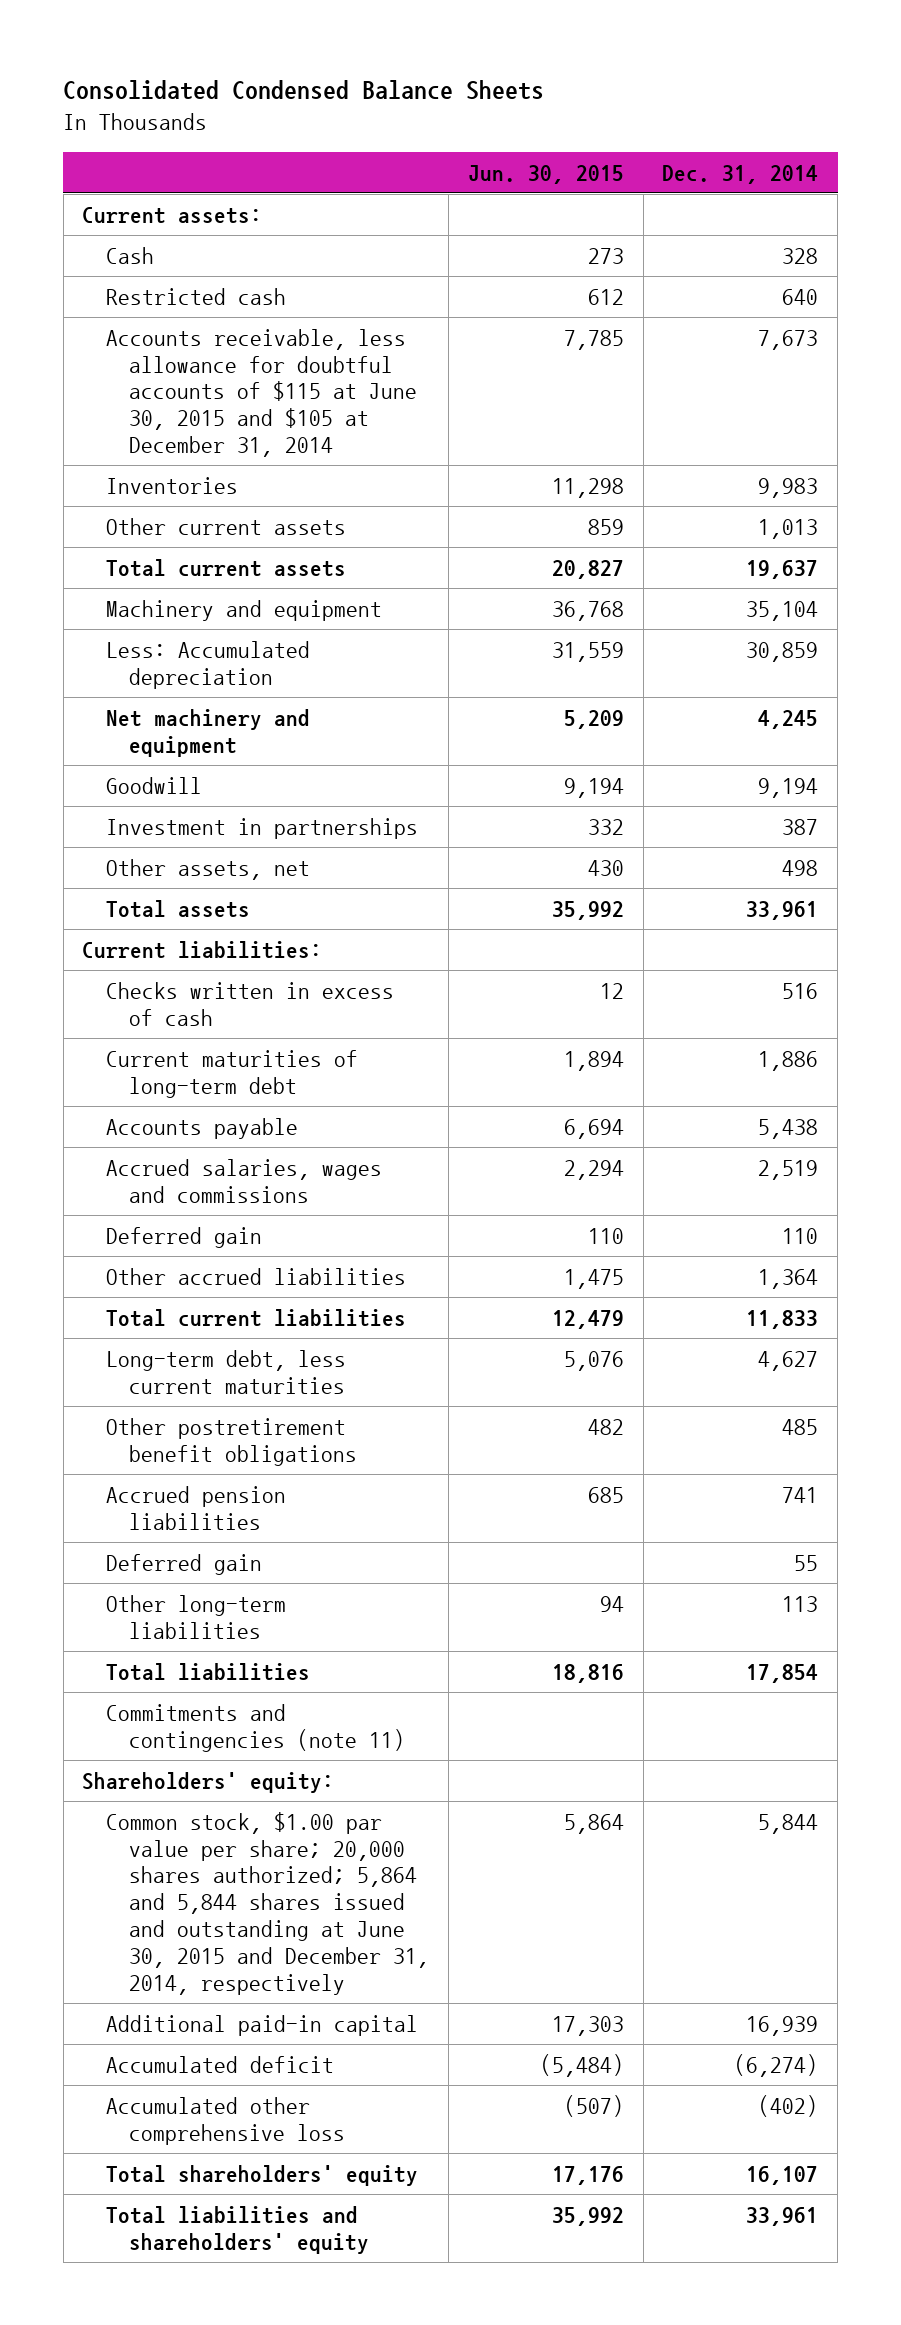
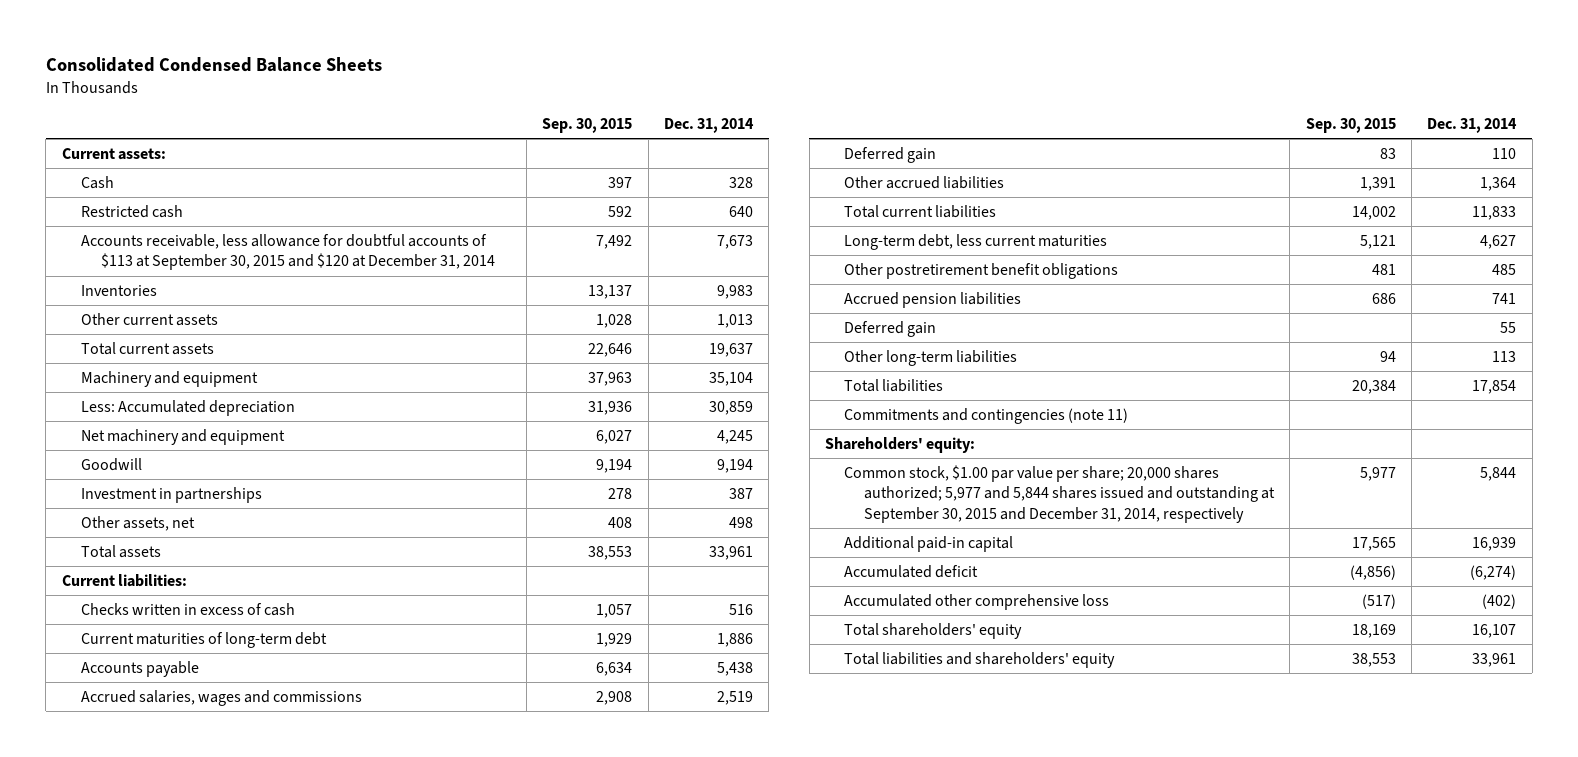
[467,164,624,184] Jun. 30, 2015 -> none
none -> [542,117,633,133] Sep. 30, 2015
[105,328,418,458] Accounts receivable, less allowance for doubtful accounts of $115 at June 30, 2015 and $105 at December 31, 2014 -> [81,233,495,271] Accounts receivable, less allowance for doubtful accounts of $113 at September 30, 2015 and $120 at December 31, 2014
[105,1811,430,1995] Common stock, $1.00 par value per share; 20,000 shares authorized; 5,864 and 5,844 shares issued and outstanding at June 30, 2015 and December 31, 2014, respectively -> [844,464,1275,523] Common stock, $1.00 par value per share; 20,000 shares authorized; 5,977 and 5,844 shares issued and outstanding at September 30, 2015 and December 31, 2014, respectively

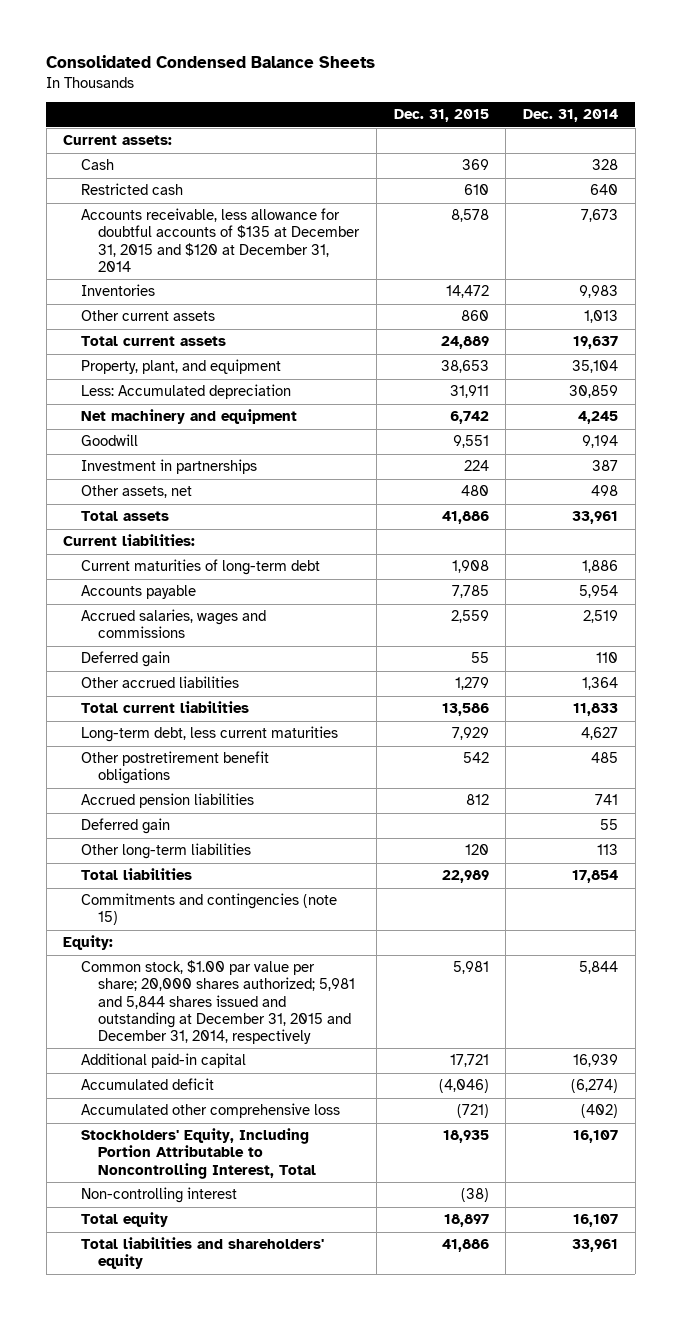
[542,117,633,133] Sep. 30, 2015 -> none
none -> [393,109,489,123] Dec. 31, 2015
[81,233,495,271] Accounts receivable, less allowance for doubtful accounts of $113 at September 30, 2015 and $120 at December 31, 2014 -> [80,208,361,272] Accounts receivable, less allowance for doubtful accounts of $135 at December 31, 2015 and $120 at December 31, 2014
[81,370,259,387] Machinery and equipment -> [80,359,281,375] Property, plant, and equipment
[81,602,296,616] Checks written in excess of cash -> none
[716,661,753,676] 5,438 -> [579,585,619,599] 5,954
[844,407,1129,424] Commitments and contingencies (note 11) -> [80,893,337,926] Commitments and contingencies (note 15)
[825,436,976,453] Shareholders' equity: -> [63,935,114,951] Equity:
[844,464,1275,523] Common stock, $1.00 par value per share; 20,000 shares authorized; 5,977 and 5,844 shares issued and outstanding at September 30, 2015 and December 31, 2014, respectively -> [80,960,356,1044] Common stock, $1.00 par value per share; 20,000 shares authorized; 5,981 and 5,844 shares issued and outstanding at December 31, 2015 and December 31, 2014, respectively
none -> [80,1128,317,1179] Stockholders' Equity, Including Portion Attributable to Noncontrolling Interest, Total
none -> [80,1187,237,1204] Non-controlling interest
[844,622,1023,639] Total shareholders' equity -> [80,1212,168,1228] Total equity

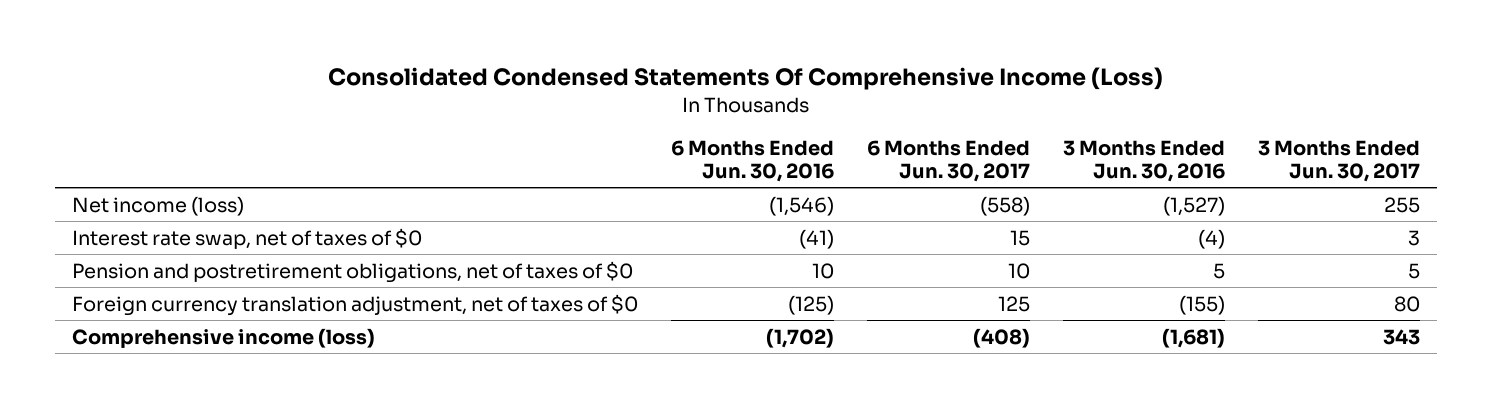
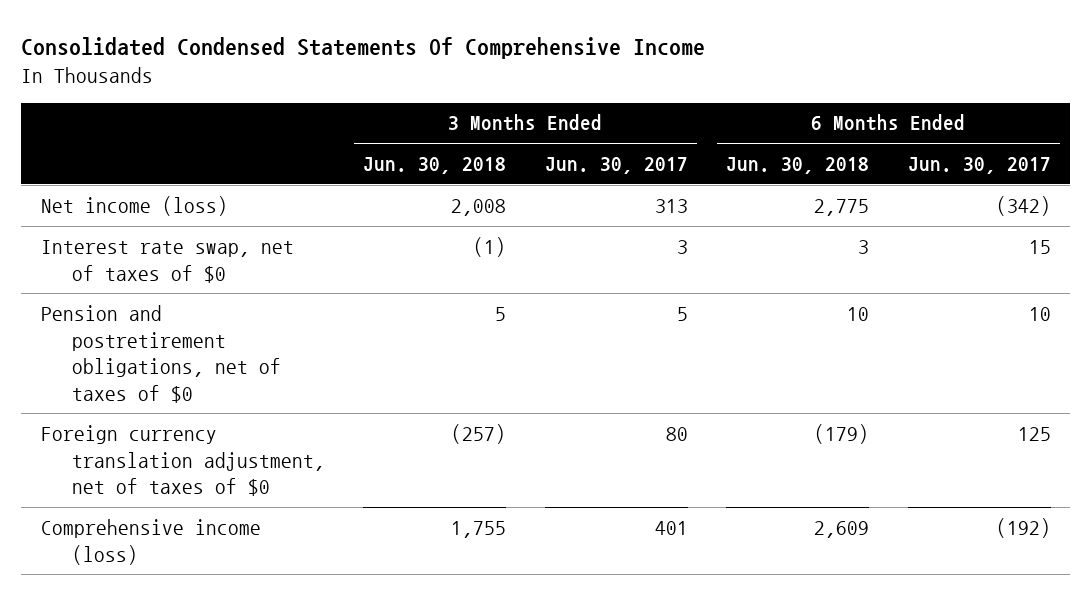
[327,67,1163,91] Consolidated Condensed Statements Of Comprehensive Income (Loss) -> [21,36,706,59] Consolidated Condensed Statements Of Comprehensive Income
[670,139,834,183] 6 Months Ended Jun. 30, 2016 -> none
[1062,139,1225,183] 3 Months Ended Jun. 30, 2016 -> none
none -> [363,157,507,175] Jun. 30, 2018
none -> [726,157,870,175] Jun. 30, 2018
[979,195,1030,216] (558) -> [995,195,1051,216] (342)
[1384,196,1421,213] 255 -> [654,198,688,213] 313
[972,327,1030,348] (408) -> [995,517,1051,538] (192)
[1383,328,1421,345] 343 -> [654,520,688,535] 401

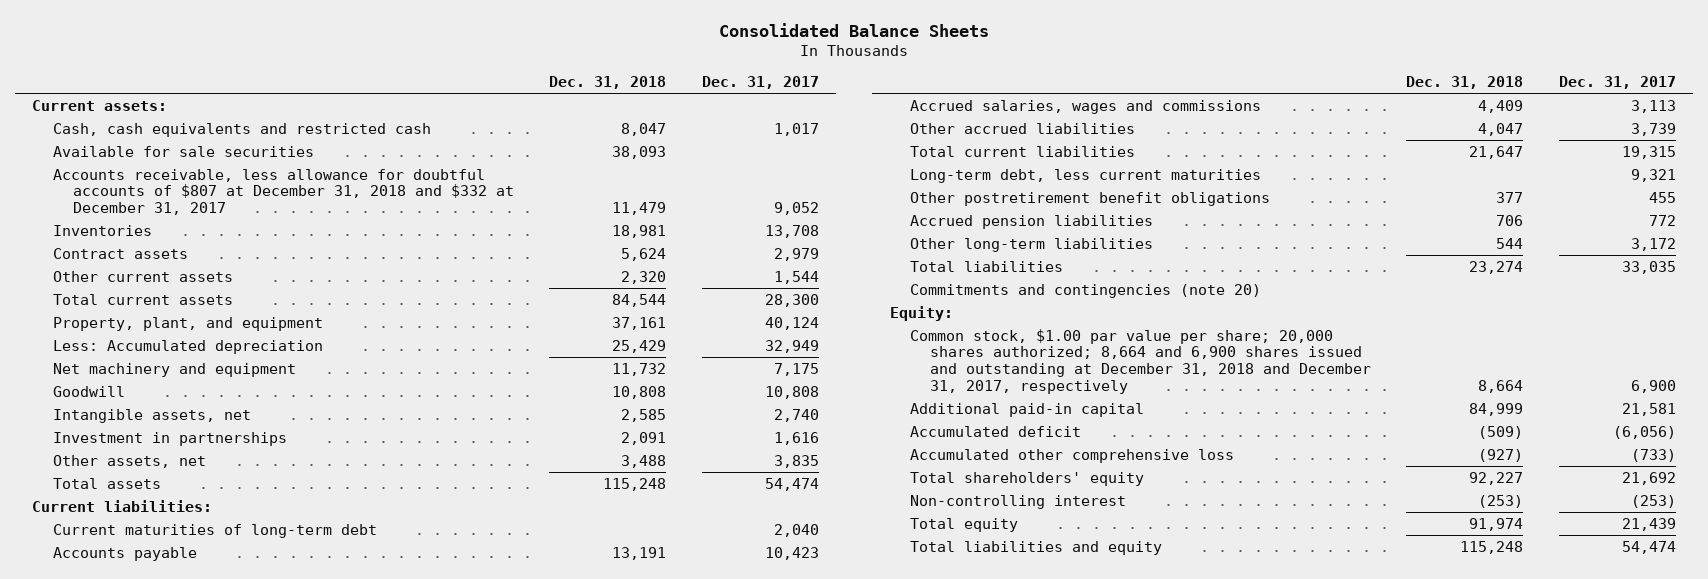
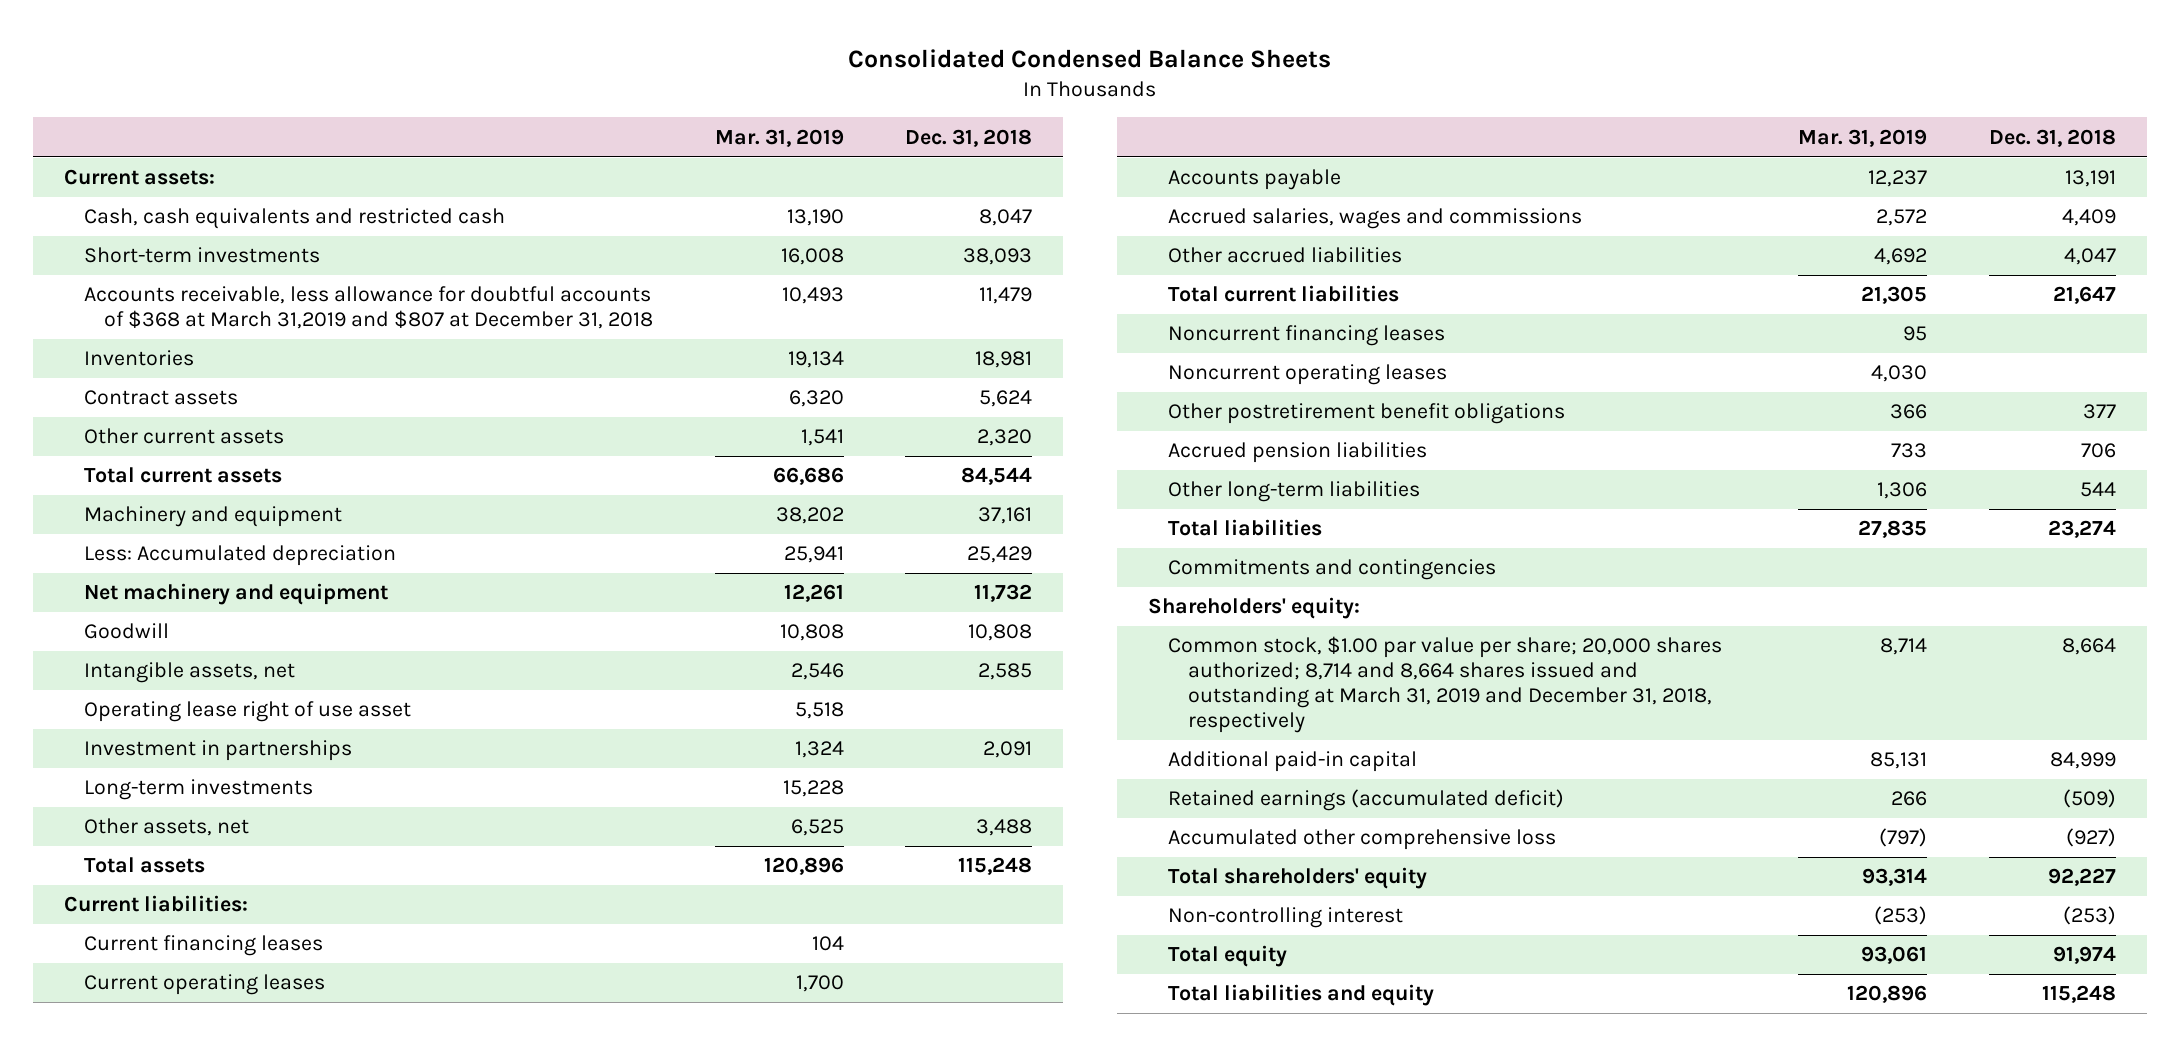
[719,22,990,37] Consolidated Balance Sheets -> [847,48,1331,68] Consolidated Condensed Balance Sheets
[701,76,819,90] Dec. 31, 2017 -> none
none -> [714,128,844,147] Mar. 31, 2019
[52,145,314,157] Available for sale securities -> [83,247,320,264] Short-term investments
[52,168,514,215] Accounts receivable, less allowance for doubtful accounts of $807 at December 31, 2018 and $332 at December 31, 2017 -> [83,286,654,330] Accounts receivable, less allowance for doubtful accounts of $368 at March 31,2019 and $807 at December 31, 2018
[52,316,323,331] Property, plant, and equipment -> [83,506,342,528] Machinery and equipment
none -> [83,701,411,723] Operating lease right of use asset
none -> [83,779,313,801] Long-term investments
[52,523,377,538] Current maturities of long-term debt -> none
none -> [83,935,323,957] Current financing leases
none -> [83,974,325,996] Current operating leases
[909,168,1261,183] Long-term debt, less current maturities -> none
none -> [1167,325,1445,347] Noncurrent financing leases
none -> [1167,364,1447,386] Noncurrent operating leases
[909,283,1261,298] Commitments and contingencies (note 20) -> [1167,559,1496,581] Commitments and contingencies
[889,305,953,321] Equity: -> [1147,597,1360,620] Shareholders' equity:
[909,328,1371,394] Common stock, $1.00 par value per share; 20,000 shares authorized; 8,664 and 6,900 shares issued and outstanding at December 31, 2018 and December 31, 2017, respectively -> [1167,636,1722,734] Common stock, $1.00 par value per share; 20,000 shares authorized; 8,714 and 8,664 shares issued and outstanding at March 31, 2019 and December 31, 2018, respectively
[909,425,1081,437] Accumulated deficit -> [1167,789,1564,812] Retained earnings (accumulated deficit)

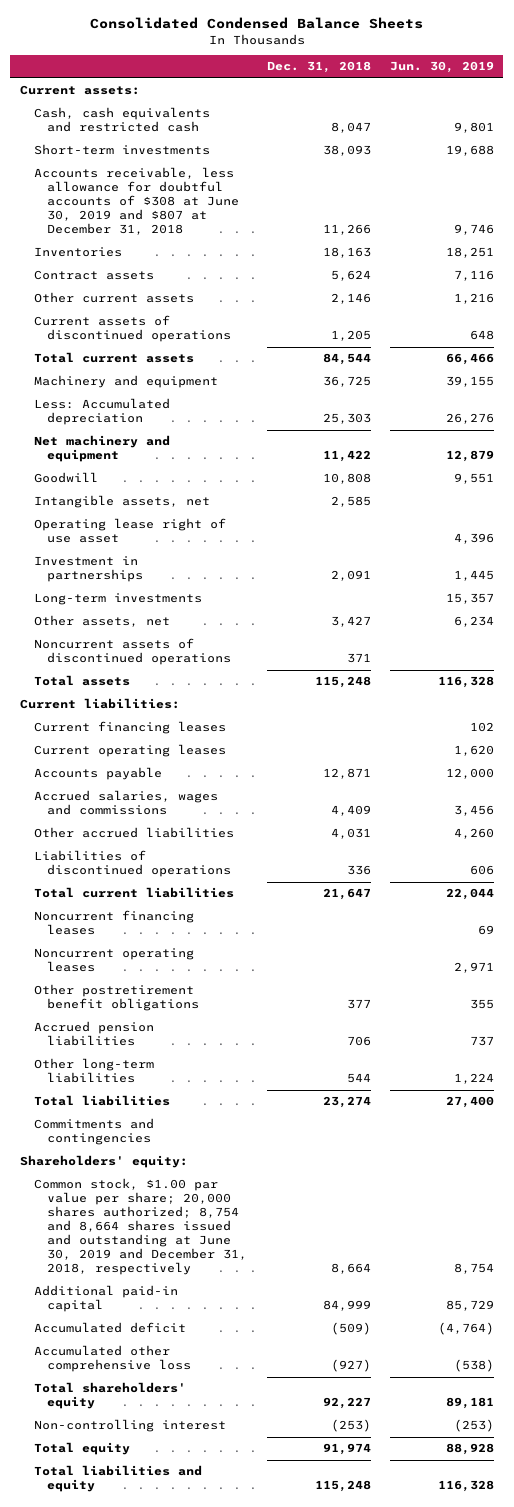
[714,128,844,147] Mar. 31, 2019 -> none
none -> [389,61,494,74] Jun. 30, 2019
[83,286,654,330] Accounts receivable, less allowance for doubtful accounts of $368 at March 31,2019 and $807 at December 31, 2018 -> [33,167,240,236] Accounts receivable, less allowance for doubtful accounts of $308 at June 30, 2019 and $807 at December 31, 2018
[978,287,1032,305] 11,479 -> [322,224,371,236] 11,266
[974,351,1032,369] 18,981 -> [322,247,371,259] 18,163
[976,429,1032,447] 2,320 -> [330,293,371,305] 2,146
none -> [33,315,232,343] Current assets of discontinued operations
[977,507,1032,525] 37,161 -> [322,376,371,388] 36,725
[966,546,1032,564] 25,429 -> [322,413,371,425] 25,303
[973,584,1032,603] 11,732 -> [322,450,371,463] 11,422
[975,819,1032,837] 3,488 -> [330,616,371,628] 3,427
none -> [33,638,232,666] Noncurrent assets of discontinued operations
[2064,170,2116,188] 13,191 -> [322,768,371,780] 12,871
[2063,248,2116,266] 4,047 -> [330,828,371,840] 4,031
none -> [33,850,232,878] Liabilities of discontinued operations
[1167,636,1722,734] Common stock, $1.00 par value per share; 20,000 shares authorized; 8,714 and 8,664 shares issued and outstanding at March 31, 2019 and December 31, 2018, respectively -> [33,1178,248,1276] Common stock, $1.00 par value per share; 20,000 shares authorized; 8,754 and 8,664 shares issued and outstanding at June 30, 2019 and December 31, 2018, respectively
[1167,789,1564,812] Retained earnings (accumulated deficit) -> [33,1322,186,1334] Accumulated deficit

